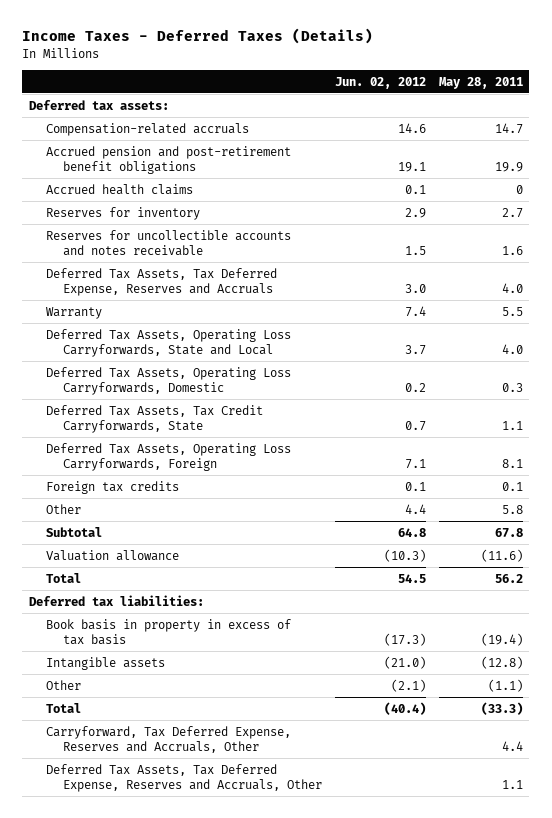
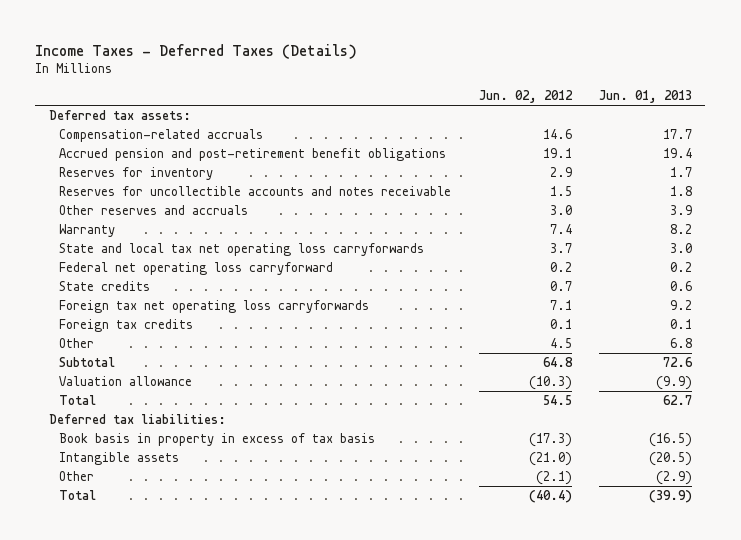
[438,76,523,89] May 28, 2011 -> none
none -> [598,90,692,104] Jun. 01, 2013
[45,183,193,195] Accrued health claims -> none
[45,267,277,297] Deferred Tax Assets, Tax Deferred Expense, Reserves and Accruals -> [59,204,249,215] Other reserves and accruals
[45,328,291,358] Deferred Tax Assets, Operating Loss Carryforwards, State and Local -> [59,242,425,256] State and local tax net operating loss carryforwards
[45,366,291,396] Deferred Tax Assets, Operating Loss Carryforwards, Domestic -> [59,261,334,275] Federal net operating loss carryforward
[45,404,263,434] Deferred Tax Assets, Tax Credit Carryforwards, State -> [59,280,151,291] State credits
[45,442,291,472] Deferred Tax Assets, Operating Loss Carryforwards, Foreign -> [59,299,370,313] Foreign tax net operating loss carryforwards
[404,503,426,514] 4.4 -> [549,337,572,348] 4.5
[45,725,291,754] Carryforward, Tax Deferred Expense, Reserves and Accruals, Other -> none
[45,763,322,793] Deferred Tax Assets, Tax Deferred Expense, Reserves and Accruals, Other -> none

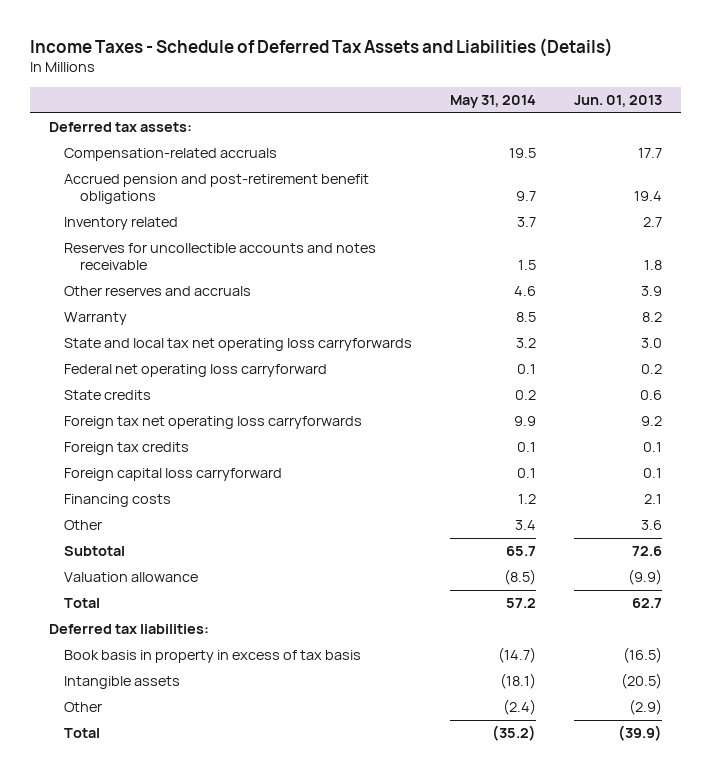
[35,43,358,59] Income Taxes - Deferred Taxes (Details) -> [29,37,613,57] Income Taxes - Schedule of Deferred Tax Assets and Liabilities (Details)
[478,90,573,104] Jun. 02, 2012 -> none
none -> [450,95,537,109] May 31, 2014
[59,166,214,180] Reserves for inventory -> [64,217,179,231] Inventory related
[669,166,692,177] 1.7 -> [643,217,663,228] 2.7
none -> [64,468,283,482] Foreign capital loss carryforward
none -> [64,494,172,508] Financing costs
[669,337,692,348] 6.8 -> [641,520,663,531] 3.6

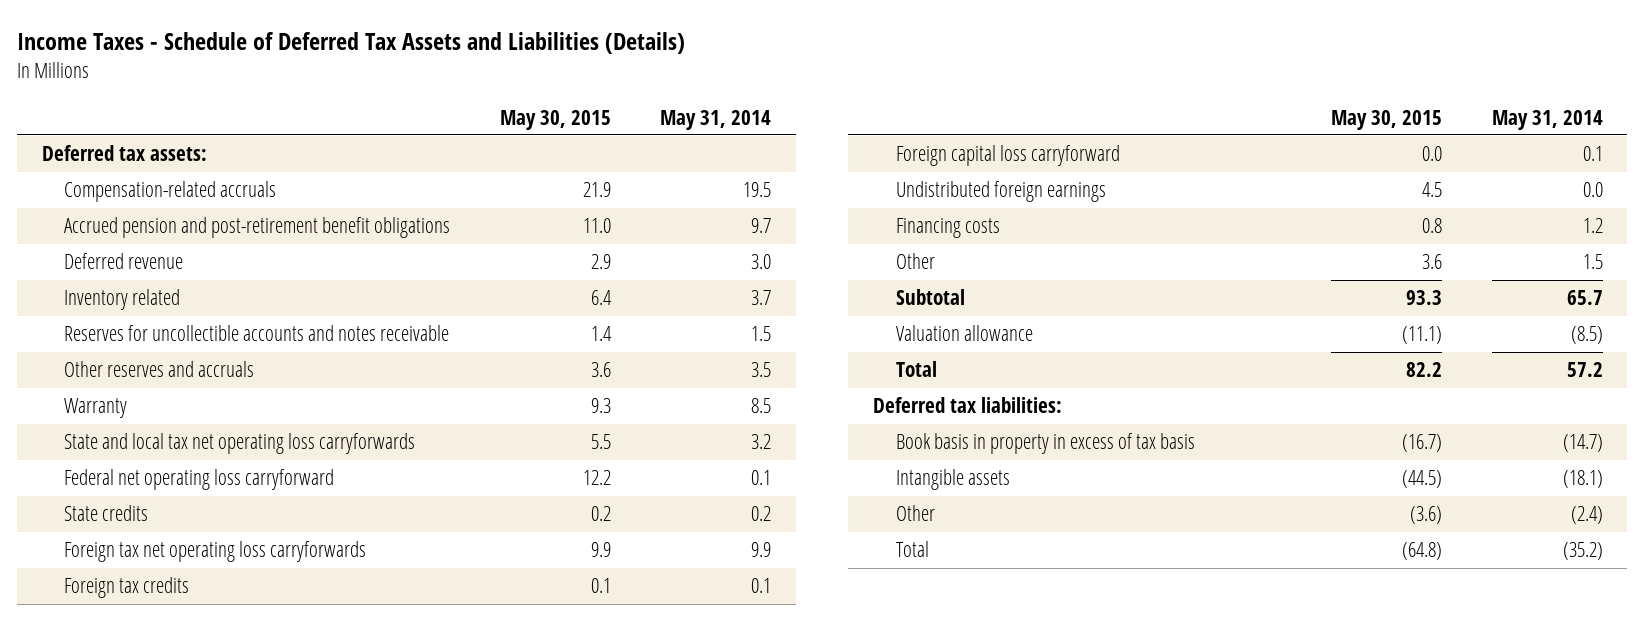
[574,95,663,108] Jun. 01, 2013 -> none
none -> [499,109,611,130] May 30, 2015
none -> [64,253,184,270] Deferred revenue
[514,286,537,297] 4.6 -> [751,362,772,378] 3.5
none -> [895,181,1106,203] Undistributed foreign earnings
[515,520,537,531] 3.4 -> [1582,254,1603,270] 1.5

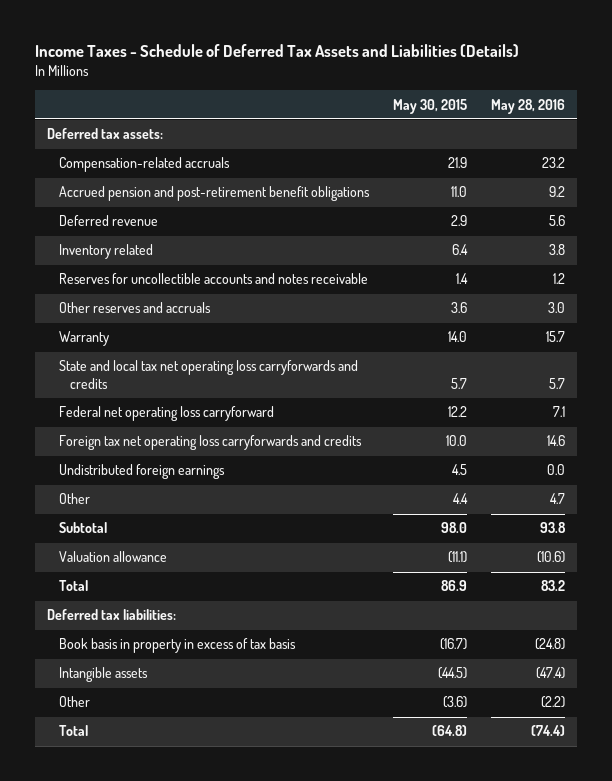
[660,109,772,130] May 31, 2014 -> none
none -> [490,98,565,114] May 28, 2016
[590,398,611,414] 9.3 -> [447,331,467,343] 14.0
[64,433,416,455] State and local tax net operating loss carryforwards -> [58,360,358,389] State and local tax net operating loss carryforwards and credits
[590,434,611,450] 5.5 -> [450,377,467,389] 5.7
[64,505,149,522] State credits -> none
[64,577,190,599] Foreign tax credits -> none
[895,145,1120,167] Foreign capital loss carryforward -> none
[64,541,367,563] Foreign tax net operating loss carryforwards -> [58,435,362,451] Foreign tax net operating loss carryforwards and credits
[590,542,611,558] 9.9 -> [445,435,467,447] 10.0
[895,218,1000,239] Financing costs -> none
[1422,254,1443,270] 3.6 -> [452,493,468,505] 4.4
[1406,290,1443,306] 93.3 -> [440,522,467,534] 98.0
[1406,362,1443,378] 82.2 -> [440,580,467,592] 86.9

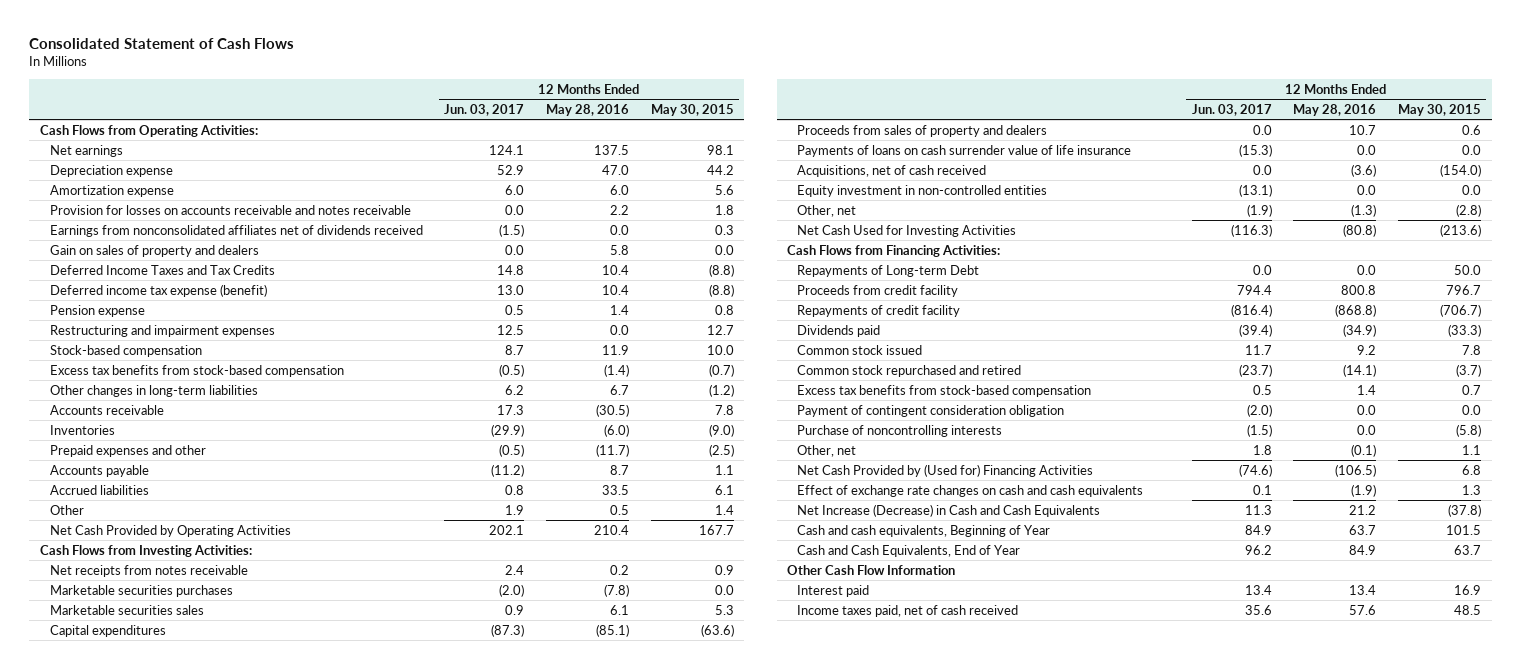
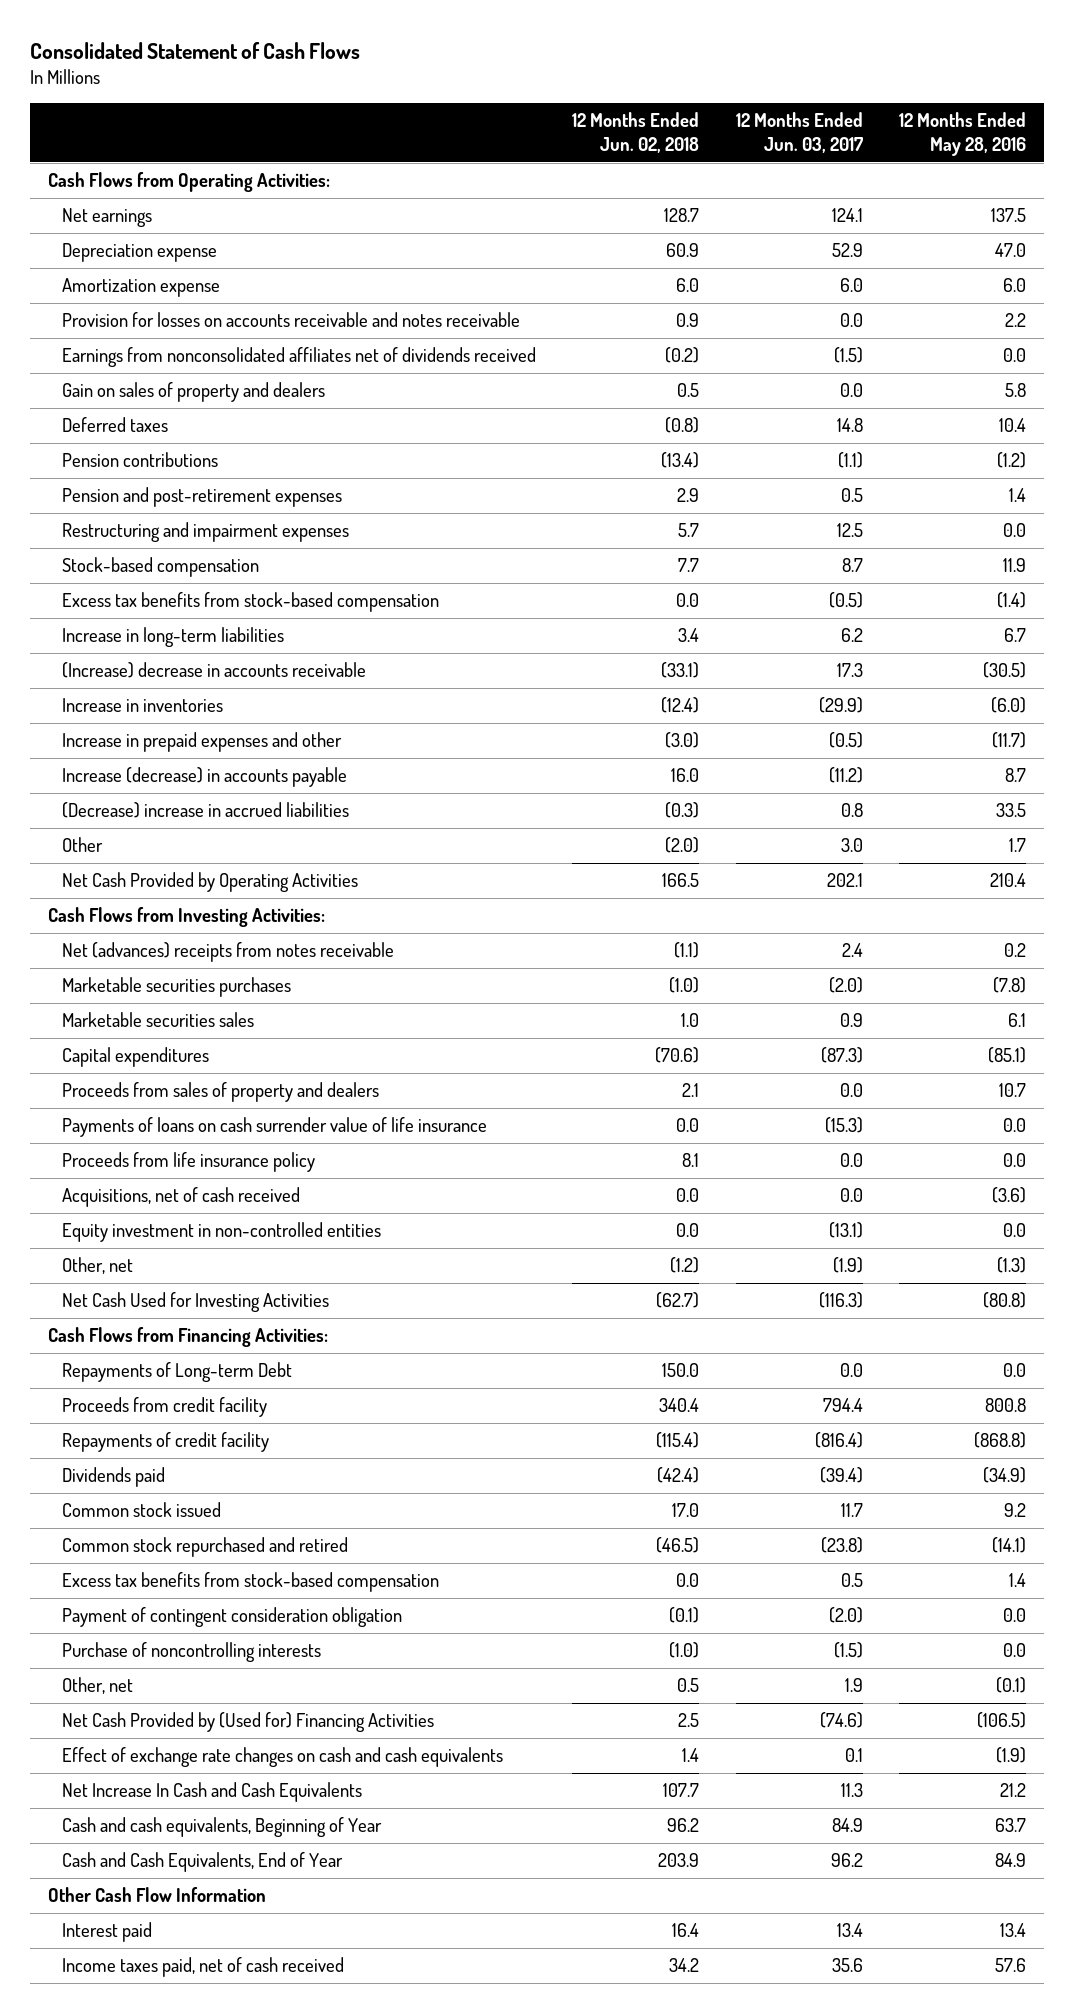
[650,103,734,116] May 30, 2015 -> none
none -> [572,112,700,154] 12 Months Ended Jun. 02, 2018
[49,283,267,297] Deferred income tax expense (benefit) -> none
[49,264,275,275] Deferred Income Taxes and Tax Credits -> [62,417,169,433] Deferred taxes
none -> [62,452,219,468] Pension contributions
[49,304,145,317] Pension expense -> [62,487,343,508] Pension and post-retirement expenses
[49,384,258,397] Other changes in long-term liabilities -> [62,627,285,648] Increase in long-term liabilities
[49,404,164,415] Accounts receivable -> [62,662,367,679] (Increase) decrease in accounts receivable
[49,424,115,435] Inventories -> [62,698,224,713] Increase in inventories
[49,444,206,457] Prepaid expenses and other -> [62,732,343,753] Increase in prepaid expenses and other
[49,464,149,477] Accounts payable -> [62,767,348,788] Increase (decrease) in accounts payable
[49,484,149,495] Accrued liabilities -> [62,802,350,819] (Decrease) increase in accrued liabilities
[505,504,525,515] 1.9 -> [840,838,863,853] 3.0
[609,504,629,515] 0.5 -> [1008,838,1026,853] 1.7
[49,564,248,577] Net receipts from notes receivable -> [62,942,395,963] Net (advances) receipts from notes receivable
none -> [62,1152,316,1173] Proceeds from life insurance policy
[1238,363,1272,377] (23.7) -> [820,1537,863,1554] (23.8)
[1252,444,1272,455] 1.8 -> [844,1678,863,1693] 1.9
[797,503,1101,517] Net Increase (Decrease) in Cash and Cash Equivalents -> [62,1782,363,1803] Net Increase In Cash and Cash Equivalents

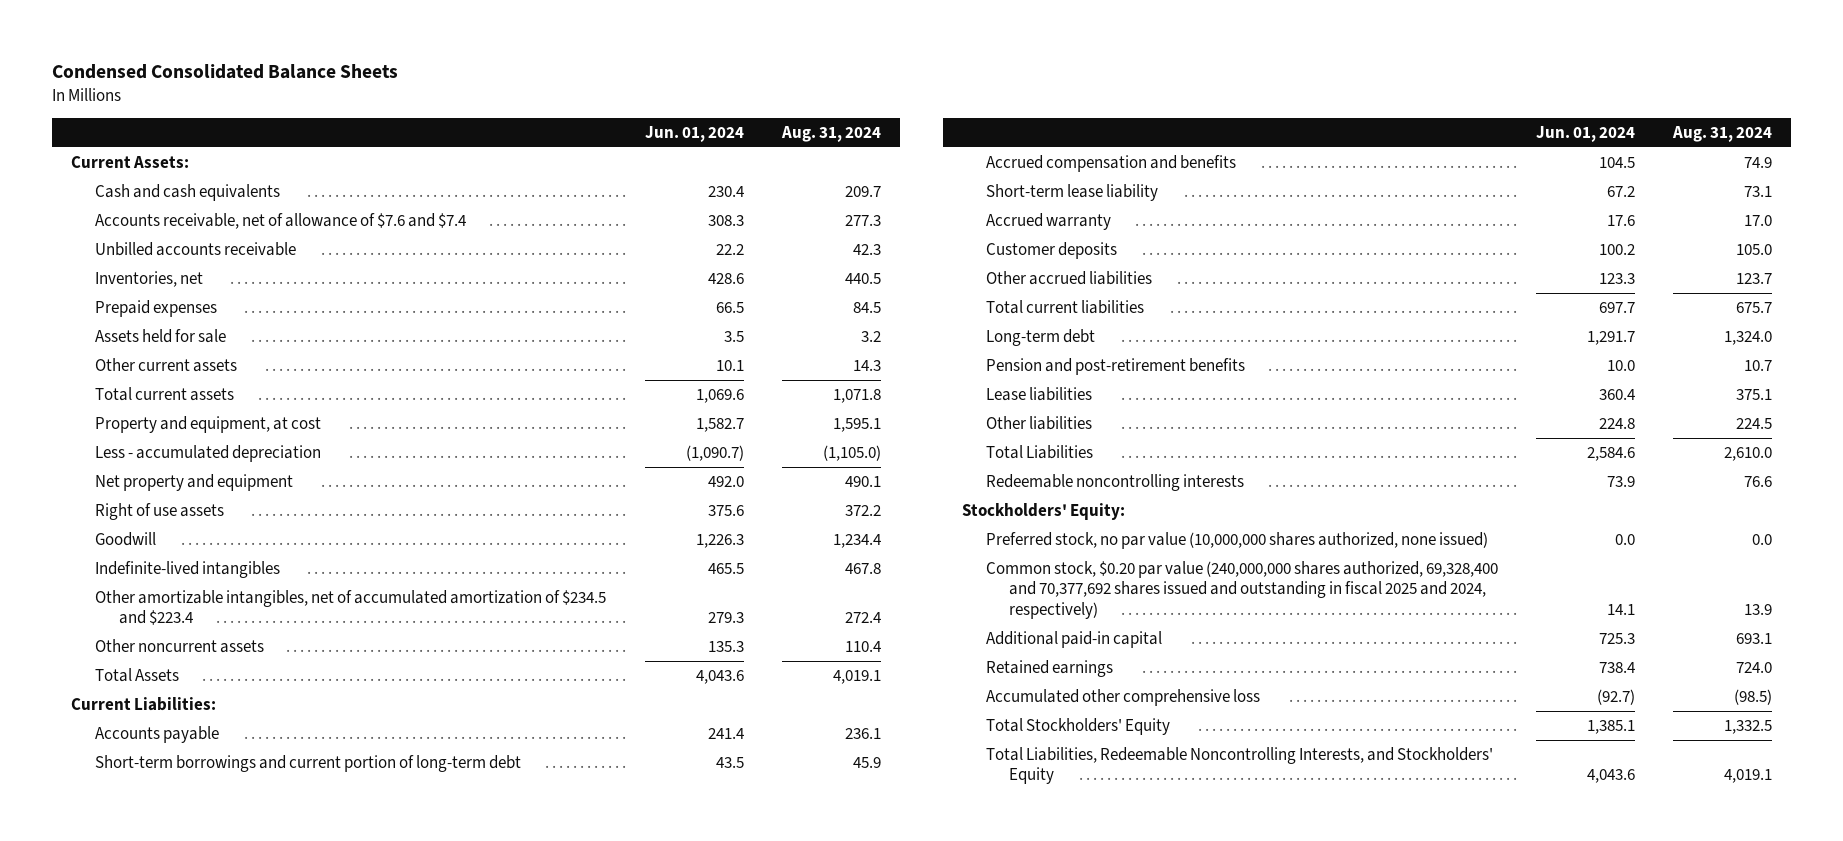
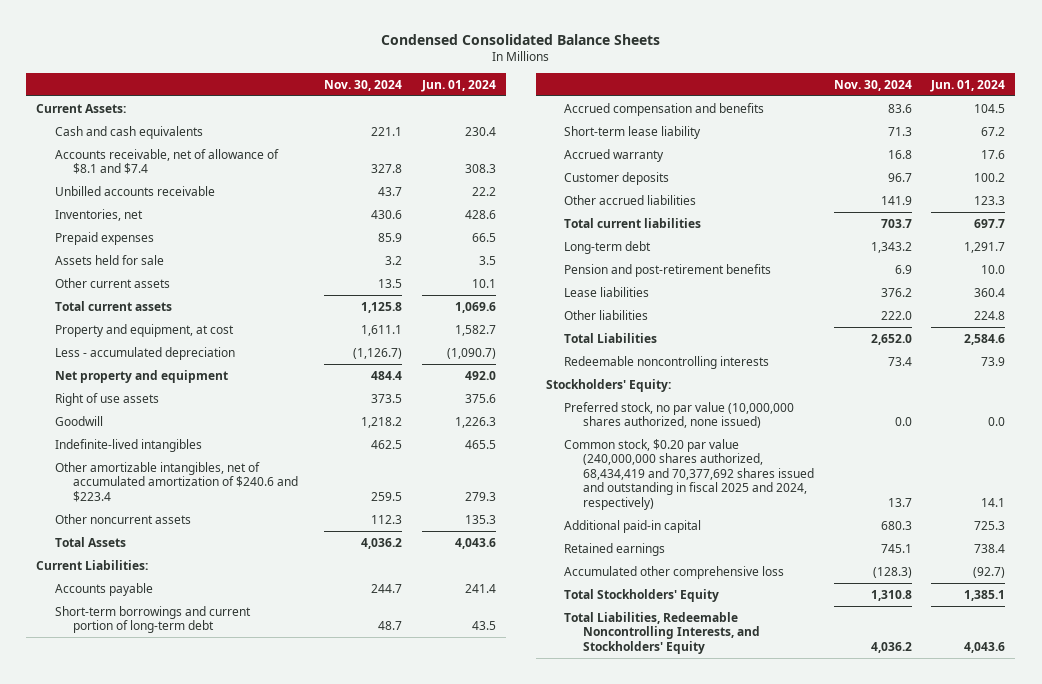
[781,126,882,143] Aug. 31, 2024 -> none
none -> [323,79,402,91] Nov. 30, 2024
[94,212,466,229] Accounts receivable, net of allowance of $7.6 and $7.4 -> [54,148,279,175] Accounts receivable, net of allowance of $8.1 and $7.4
[94,589,606,626] Other amortizable intangibles, net of accumulated amortization of $234.5 and $223.4 -> [54,461,299,502] Other amortizable intangibles, net of accumulated amortization of $240.6 and $223.4
[985,560,1498,620] Common stock, $0.20 par value (240,000,000 shares authorized, 69,328,400 and 70,377,692 shares issued and outstanding in fiscal 2025 and 2024, respectively) -> [564,438,814,510] Common stock, $0.20 par value (240,000,000 shares authorized, 68,434,419 and 70,377,692 shares issued and outstanding in fiscal 2025 and 2024, respectively)

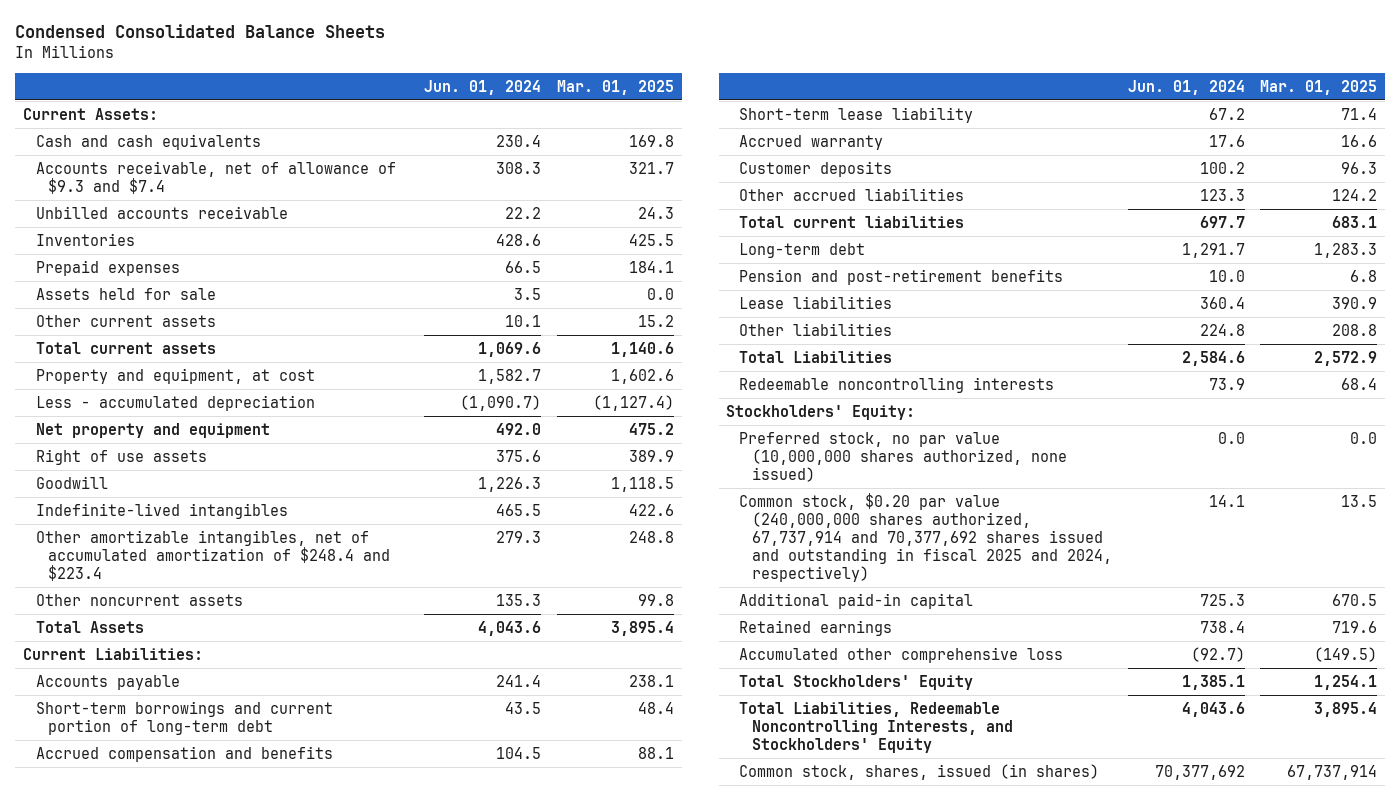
[323,79,402,91] Nov. 30, 2024 -> none
none -> [556,79,674,95] Mar. 01, 2025
[54,148,279,175] Accounts receivable, net of allowance of $8.1 and $7.4 -> [35,160,396,194] Accounts receivable, net of allowance of $9.3 and $7.4
[54,208,143,221] Inventories, net -> [35,232,135,246] Inventories
[54,461,299,502] Other amortizable intangibles, net of accumulated amortization of $240.6 and $223.4 -> [35,529,391,581] Other amortizable intangibles, net of accumulated amortization of $248.4 and $223.4
[564,438,814,510] Common stock, $0.20 par value (240,000,000 shares authorized, 68,434,419 and 70,377,692 shares issued and outstanding in fiscal 2025 and 2024, respectively) -> [739,492,1112,582] Common stock, $0.20 par value (240,000,000 shares authorized, 67,737,914 and 70,377,692 shares issued and outstanding in fiscal 2025 and 2024, respectively)
none -> [739,763,1100,780] Common stock, shares, issued (in shares)

